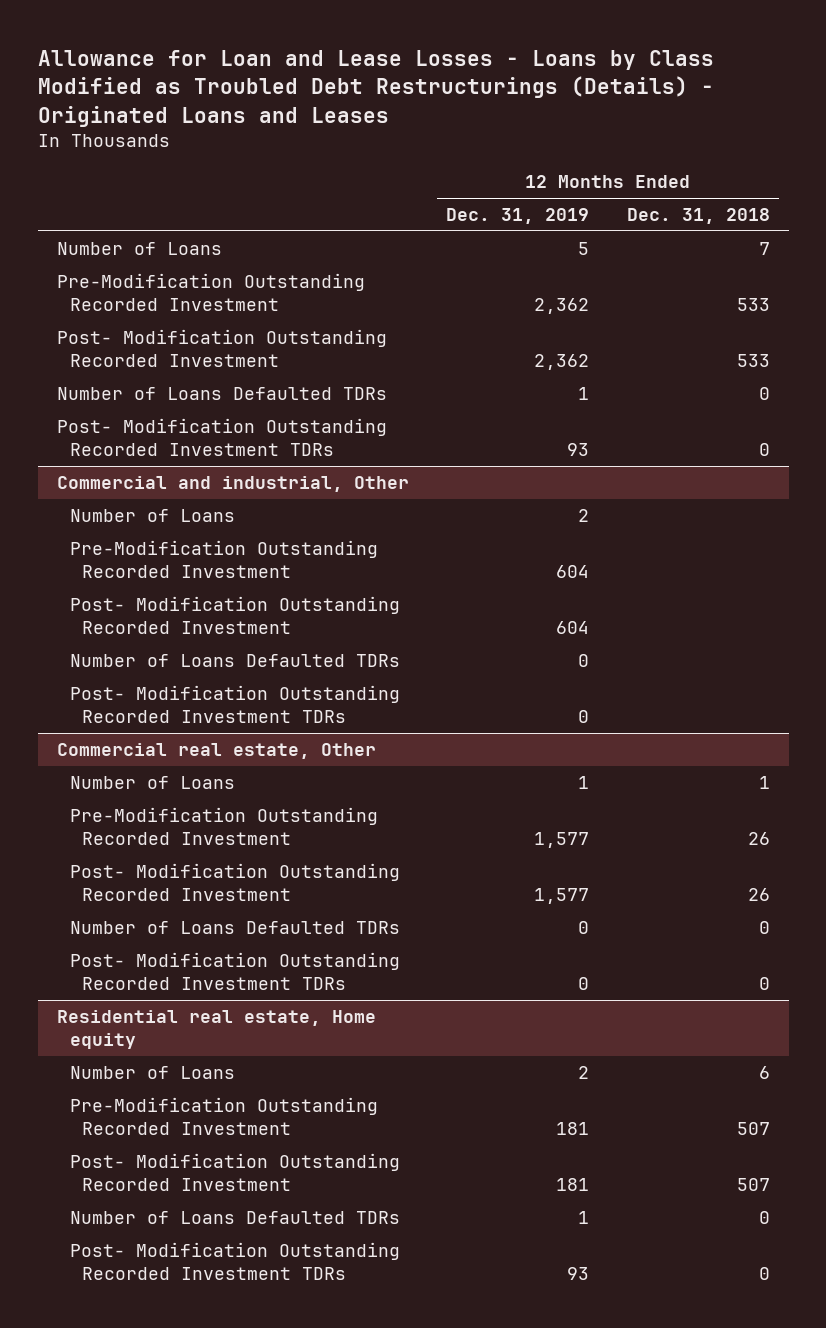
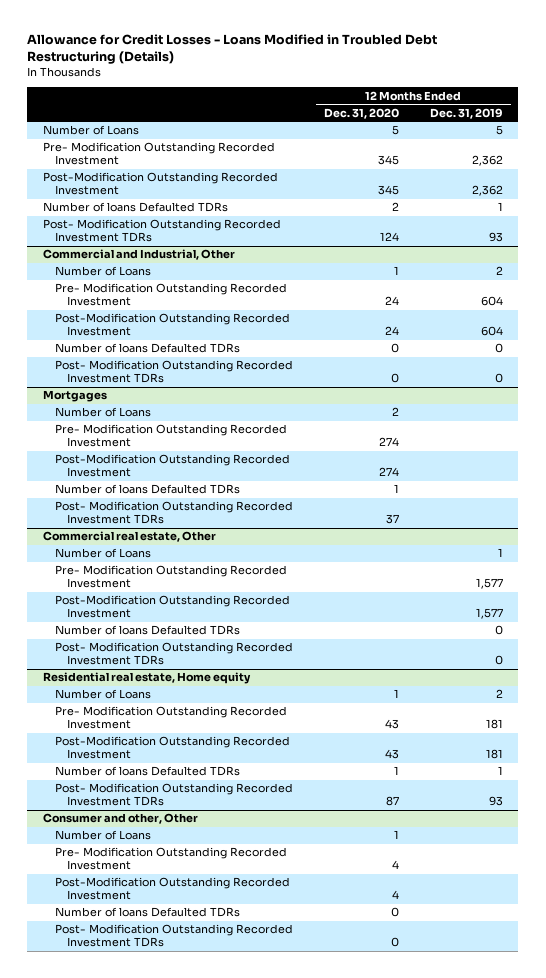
[37,49,714,127] Allowance for Loan and Lease Losses - Loans by Class Modified as Troubled Debt Restructurings (Details) - Originated Loans and Leases -> [27,34,438,65] Allowance for Credit Losses - Loans Modified in Troubled Debt Restructuring (Details)
[626,208,770,225] Dec. 31, 2018 -> none
none -> [323,107,399,119] Dec. 31, 2020
[56,273,365,311] Pre-Modification Outstanding Recorded Investment -> [42,142,275,166] Pre- Modification Outstanding Recorded Investment
[56,329,387,367] Post- Modification Outstanding Recorded Investment -> [42,172,278,196] Post-Modification Outstanding Recorded Investment
[56,387,387,401] Number of Loans Defaulted TDRs -> [42,202,228,213] Number of loans Defaulted TDRs
[56,476,409,493] Commercial and industrial, Other -> [42,249,235,261] Commercial and Industrial, Other
[69,540,378,578] Pre-Modification Outstanding Recorded Investment -> [54,283,287,307] Pre- Modification Outstanding Recorded Investment
[69,596,400,634] Post- Modification Outstanding Recorded Investment -> [54,313,290,337] Post-Modification Outstanding Recorded Investment
[69,654,400,668] Number of Loans Defaulted TDRs -> [54,343,240,354] Number of loans Defaulted TDRs
none -> [42,390,107,403] Mortgages
none -> [54,407,151,418] Number of Loans
none -> [54,424,287,448] Pre- Modification Outstanding Recorded Investment
none -> [54,454,290,478] Post-Modification Outstanding Recorded Investment
none -> [54,484,240,495] Number of loans Defaulted TDRs
none -> [54,501,293,525] Post- Modification Outstanding Recorded Investment TDRs
[69,807,378,845] Pre-Modification Outstanding Recorded Investment -> [54,565,287,589] Pre- Modification Outstanding Recorded Investment
[69,863,400,901] Post- Modification Outstanding Recorded Investment -> [54,595,290,619] Post-Modification Outstanding Recorded Investment
[69,921,400,935] Number of Loans Defaulted TDRs -> [54,625,240,636] Number of loans Defaulted TDRs
[69,1097,378,1135] Pre-Modification Outstanding Recorded Investment -> [54,706,287,730] Pre- Modification Outstanding Recorded Investment
[69,1153,400,1191] Post- Modification Outstanding Recorded Investment -> [54,736,290,760] Post-Modification Outstanding Recorded Investment
[69,1211,400,1225] Number of Loans Defaulted TDRs -> [54,766,240,777] Number of loans Defaulted TDRs
none -> [42,813,198,825] Consumer and other, Other
none -> [54,830,151,841] Number of Loans
none -> [54,847,287,871] Pre- Modification Outstanding Recorded Investment
none -> [54,877,290,901] Post-Modification Outstanding Recorded Investment
none -> [54,907,240,918] Number of loans Defaulted TDRs
none -> [54,924,293,948] Post- Modification Outstanding Recorded Investment TDRs

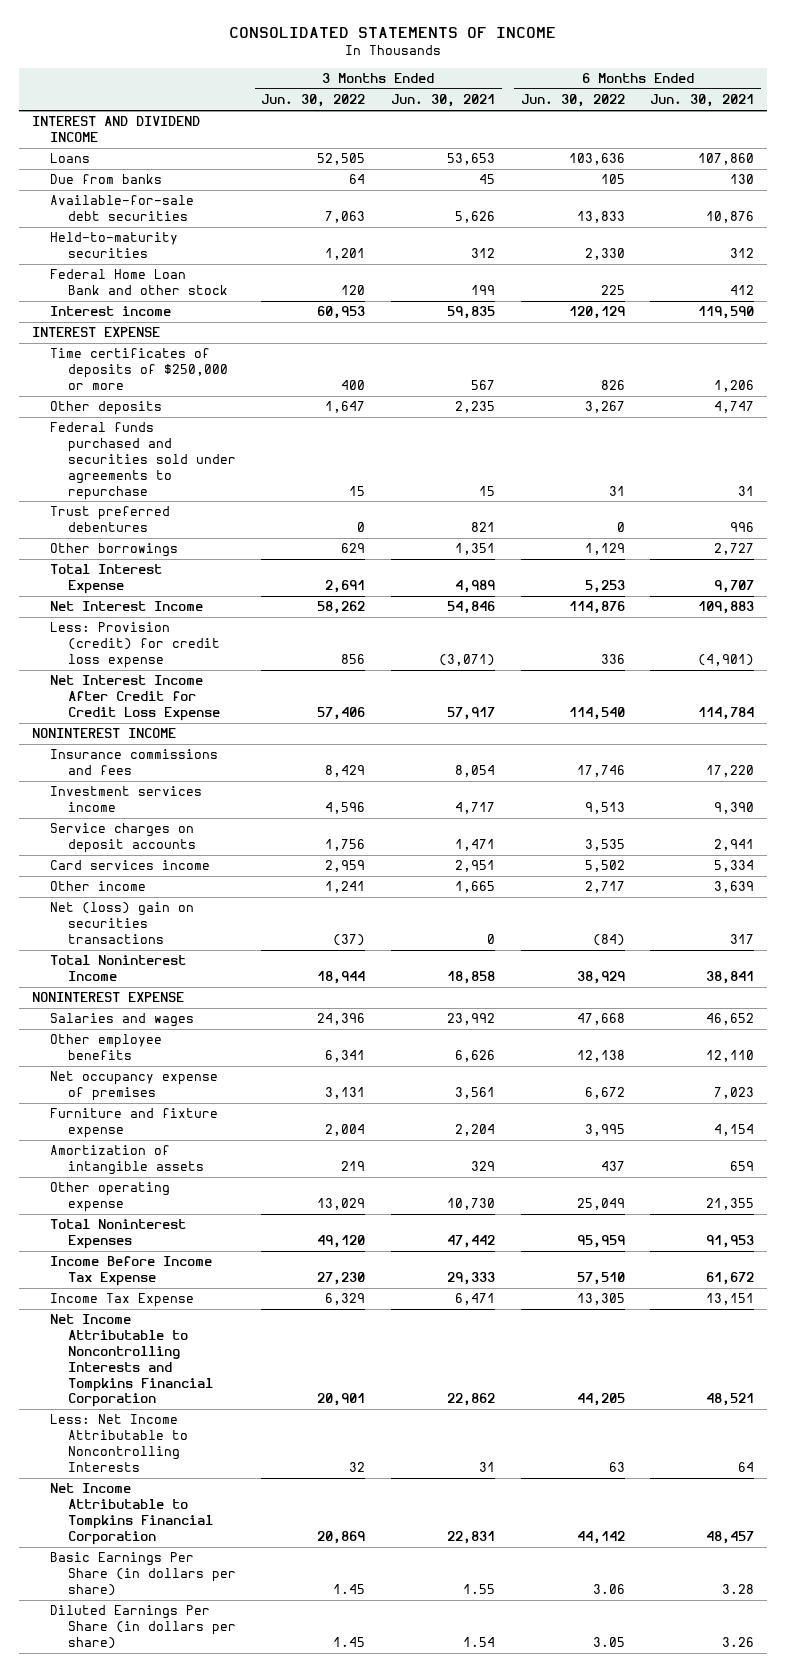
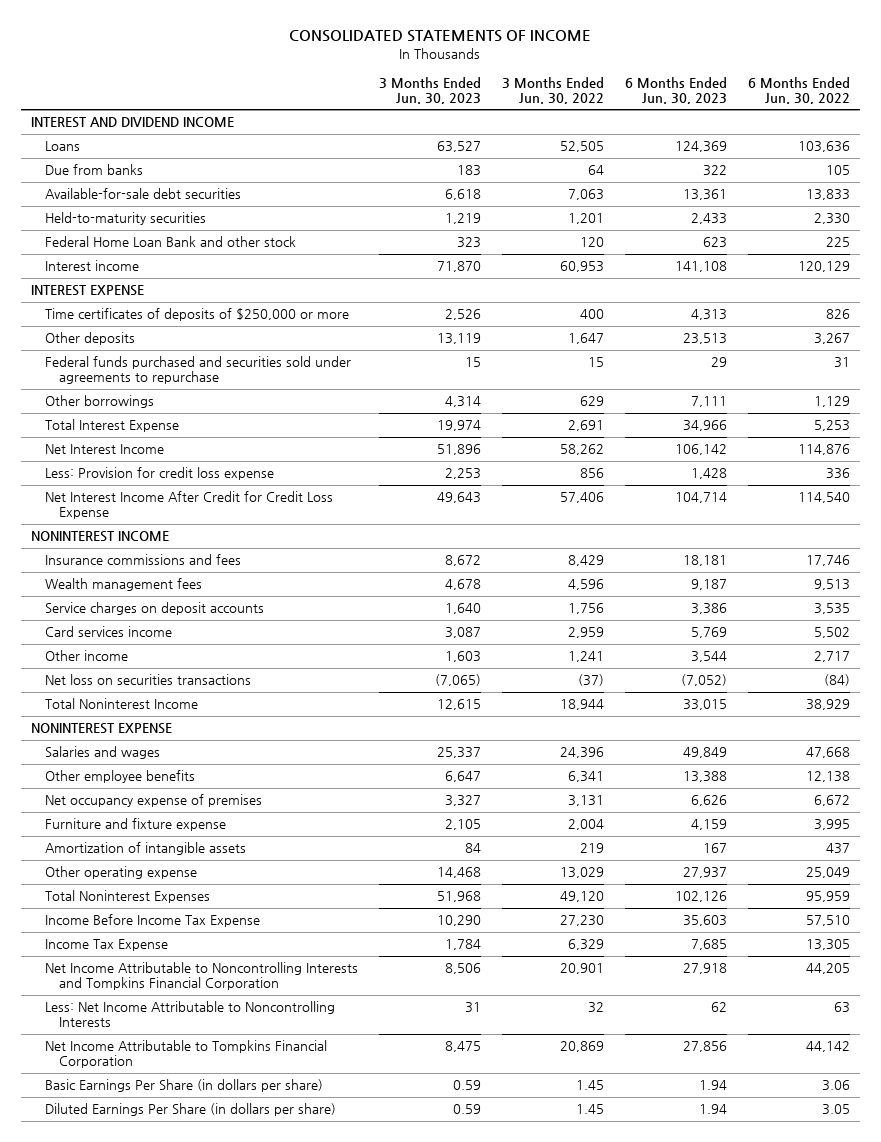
[391,94,496,108] Jun. 30, 2021 -> none
[650,94,755,108] Jun. 30, 2021 -> none
none -> [378,76,481,104] 3 Months Ended Jun. 30, 2023
none -> [624,76,727,104] 6 Months Ended Jun. 30, 2023
[49,506,170,533] Trust preferred debentures -> none
[49,622,220,668] Less: Provision (credit) for credit loss expense -> [44,467,274,481] Less: Provision for credit loss expense
[49,786,202,813] Investment services income -> [44,578,202,592] Wealth management fees
[49,902,194,944] Net (loss) gain on securities transactions -> [44,674,251,686] Net loss on securities transactions

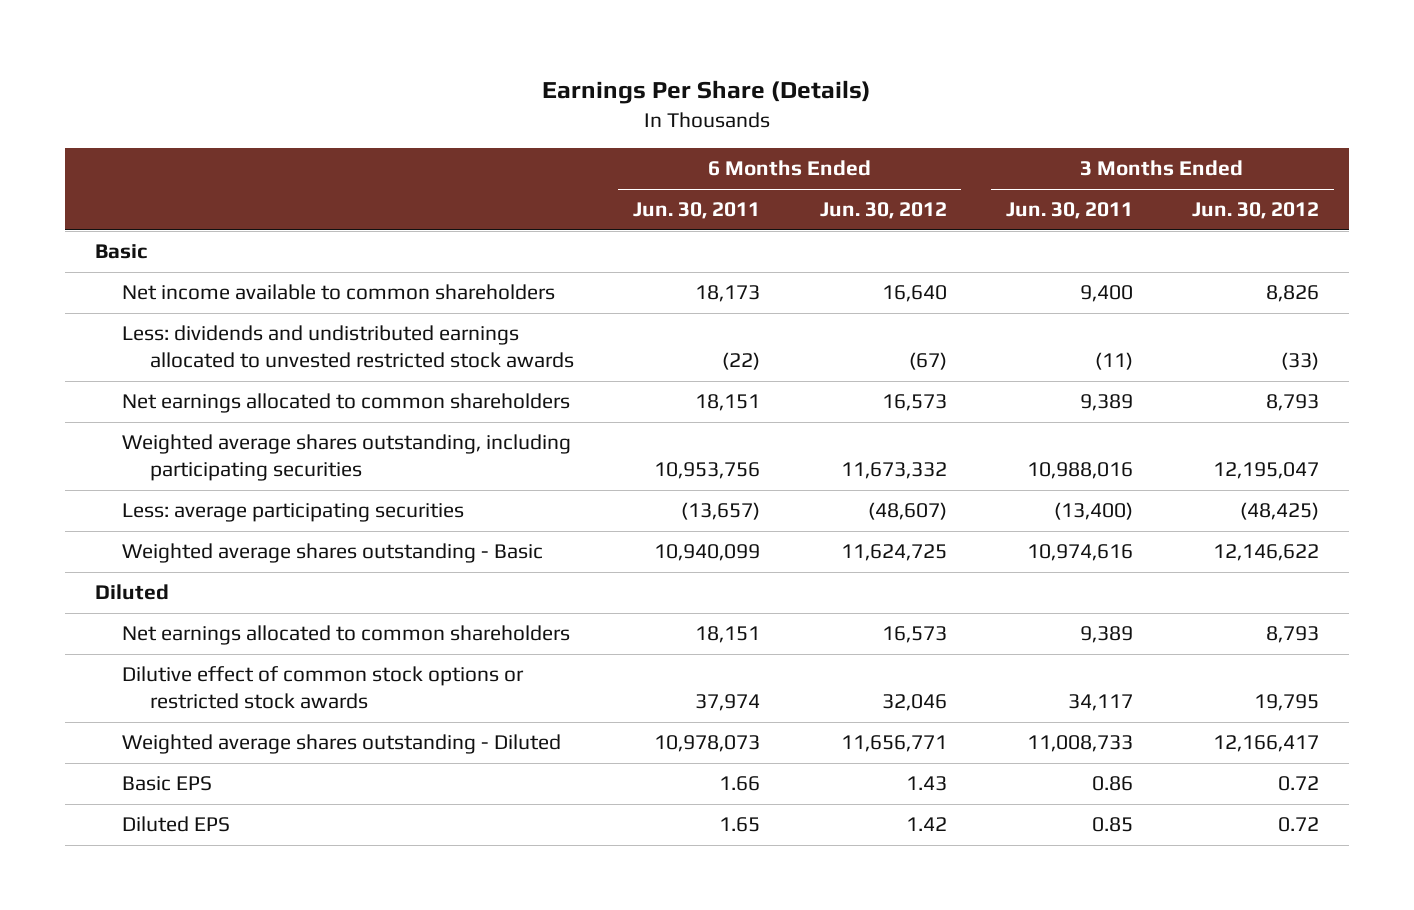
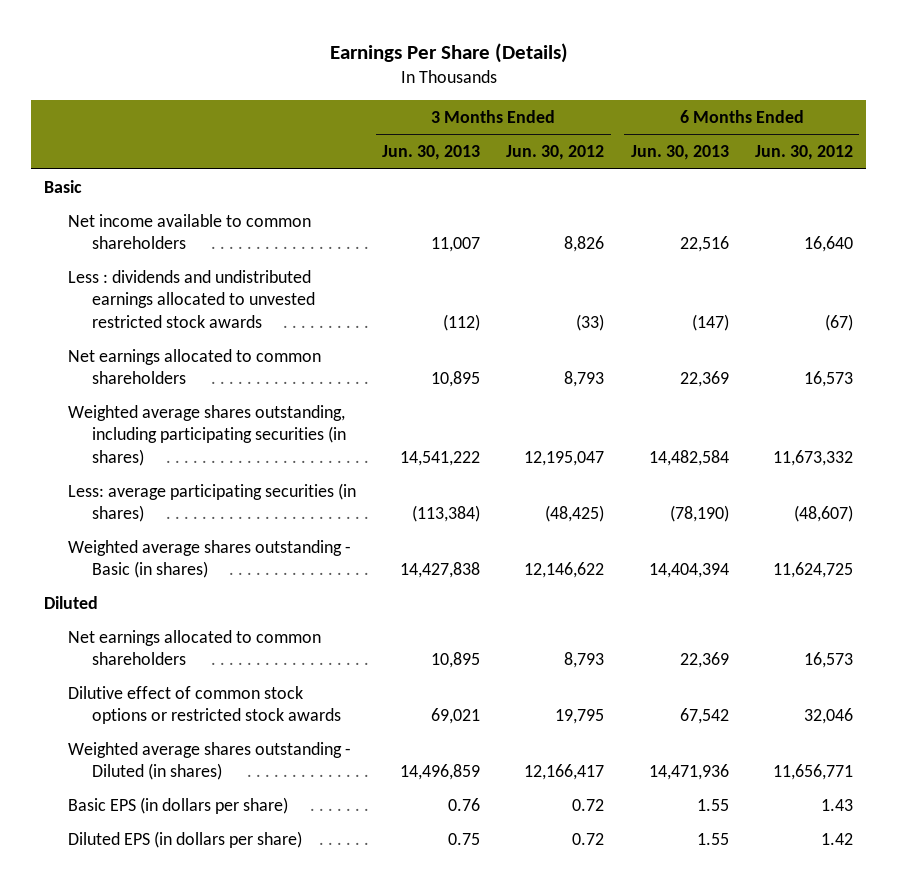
[633,202,761,220] Jun. 30, 2011 -> none
[1005,202,1133,220] Jun. 30, 2011 -> none
none -> [382,145,481,161] Jun. 30, 2013
none -> [630,145,729,161] Jun. 30, 2013
[122,325,574,369] Less: dividends and undistributed earnings allocated to unvested restricted stock awards -> [68,269,315,328] Less : dividends and undistributed earnings allocated to unvested restricted stock awards
[122,434,572,482] Weighted average shares outstanding, including participating securities -> [68,404,346,466] Weighted average shares outstanding, including participating securities (in shares)
[122,503,465,523] Less: average participating securities -> [68,482,357,523] Less: average participating securities (in shares)
[122,543,544,564] Weighted average shares outstanding - Basic -> [68,539,352,579] Weighted average shares outstanding - Basic (in shares)
[122,734,562,755] Weighted average shares outstanding - Diluted -> [68,741,352,781] Weighted average shares outstanding - Diluted (in shares)
[122,776,213,792] Basic EPS -> [68,796,289,814] Basic EPS (in dollars per share)
[122,816,231,833] Diluted EPS -> [68,830,303,848] Diluted EPS (in dollars per share)

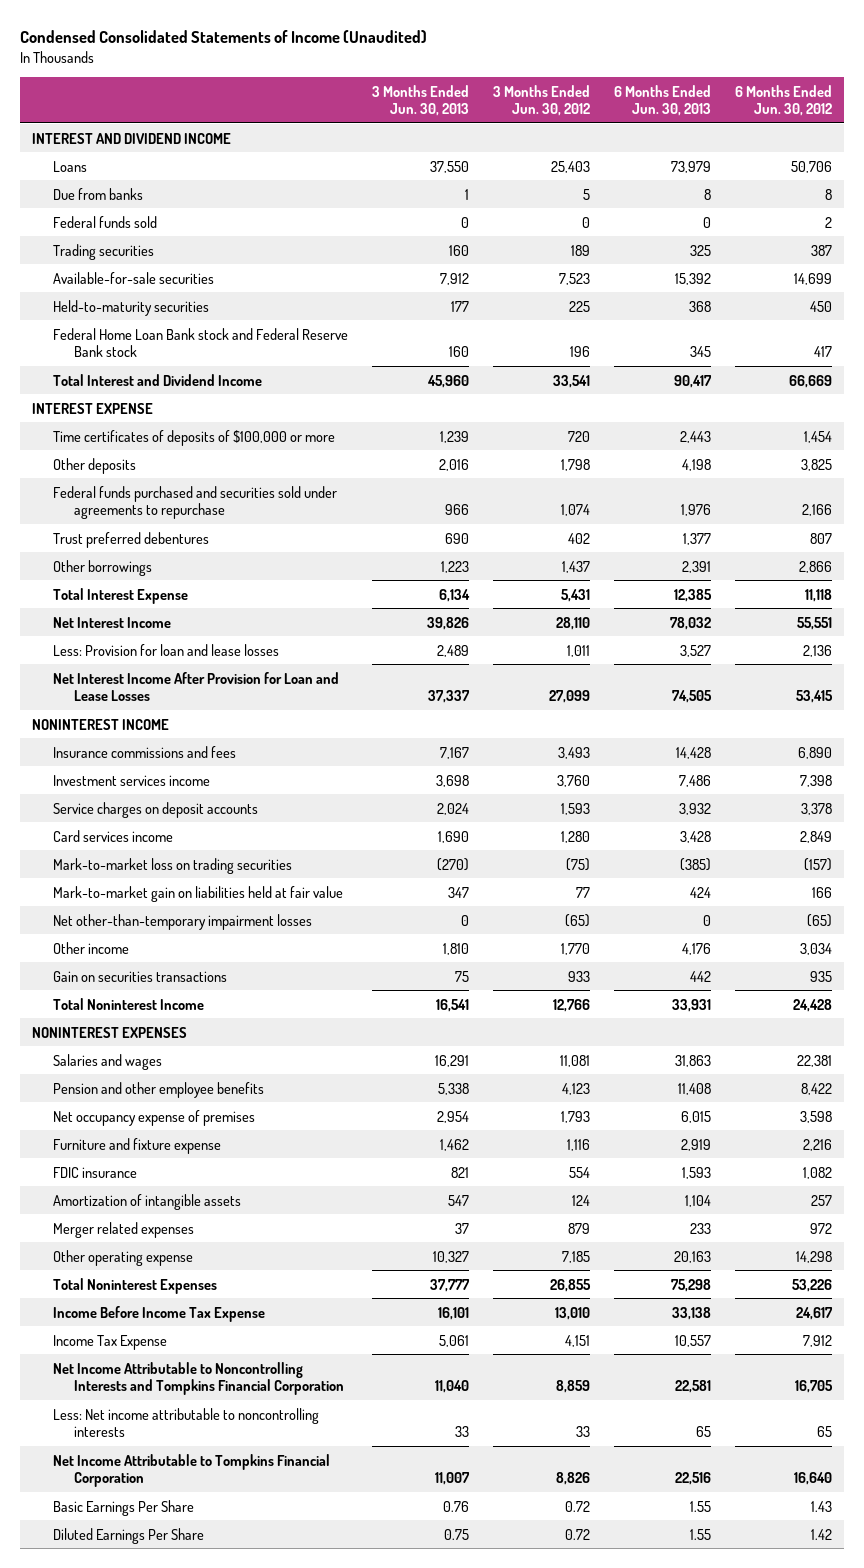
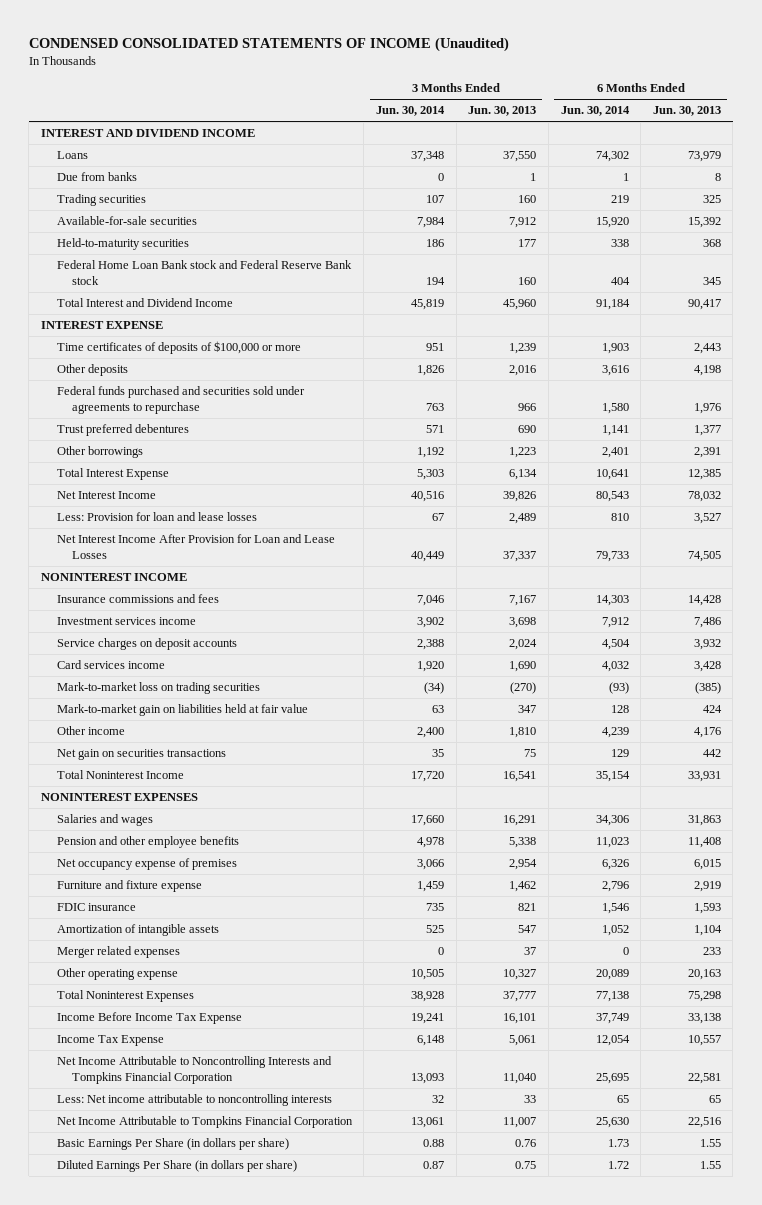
[20,29,428,43] Condensed Consolidated Statements of Income (Unaudited) -> [28,37,509,53] CONDENSED CONSOLIDATED STATEMENTS OF INCOME (Unaudited)
[493,84,591,116] 3 Months Ended Jun. 30, 2012 -> none
[734,84,832,116] 6 Months Ended Jun. 30, 2012 -> none
none -> [375,106,445,117] Jun. 30, 2014
none -> [560,106,630,117] Jun. 30, 2014
[53,215,158,228] Federal funds sold -> none
[53,913,313,930] Net other-than-temporary impairment losses -> none
[53,970,228,982] Gain on securities transactions -> [56,749,226,761] Net gain on securities transactions
[53,1499,195,1516] Basic Earnings Per Share -> [56,1138,289,1151] Basic Earnings Per Share (in dollars per share)
[53,1527,205,1544] Diluted Earnings Per Share -> [56,1160,297,1173] Diluted Earnings Per Share (in dollars per share)

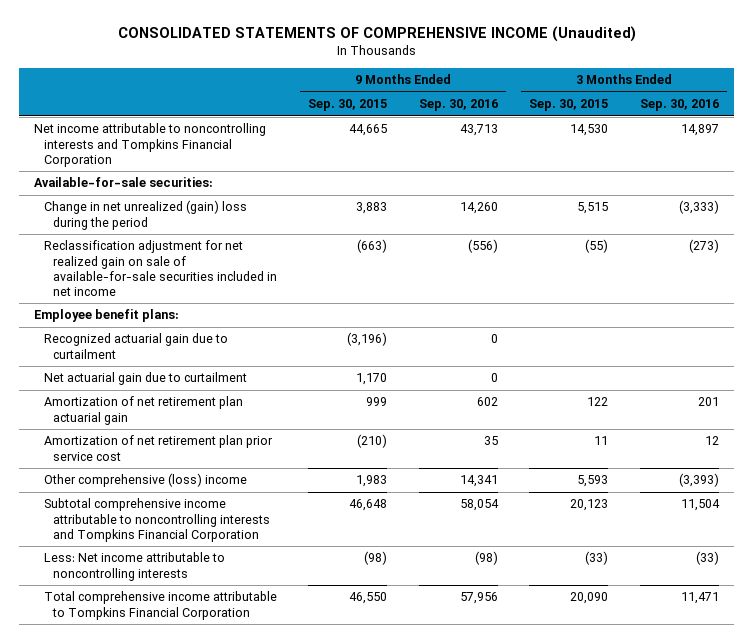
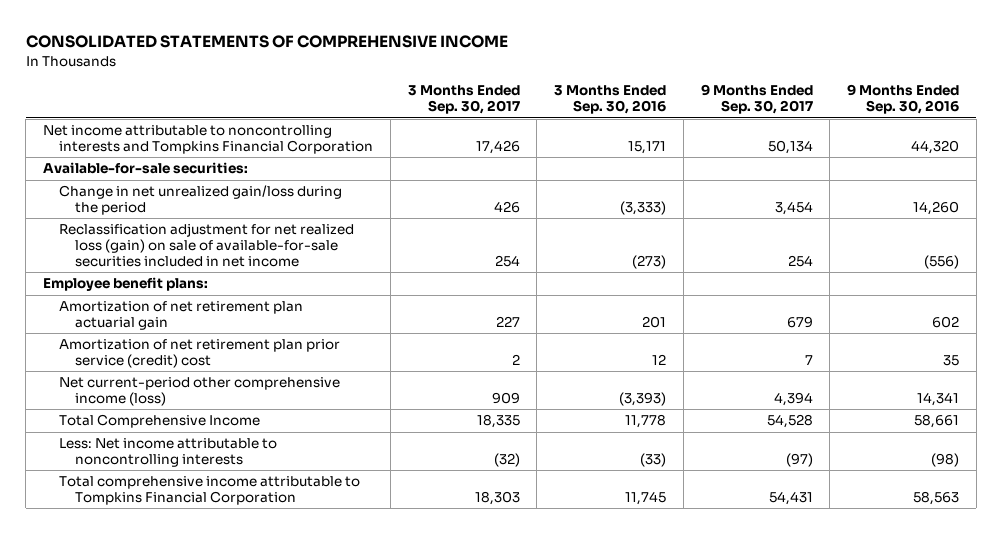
[117,26,636,43] CONSOLIDATED STATEMENTS OF COMPREHENSIVE INCOME (Unaudited) -> [25,35,508,49] CONSOLIDATED STATEMENTS OF COMPREHENSIVE INCOME
[308,99,388,112] Sep. 30, 2015 -> none
[529,99,609,112] Sep. 30, 2015 -> none
none -> [407,85,520,115] 3 Months Ended Sep. 30, 2017
none -> [700,84,813,115] 9 Months Ended Sep. 30, 2017
[459,124,498,137] 43,713 -> [911,140,960,155] 44,320
[680,124,719,137] 14,897 -> [628,141,667,155] 15,171
[43,200,247,230] Change in net unrealized (gain) loss during the period -> [59,185,343,216] Change in net unrealized gain/loss during the period
[43,240,277,296] Reclassification adjustment for net realized gain on sale of available-for-sale securities included in net income -> [59,223,355,267] Reclassification adjustment for net realized loss (gain) on sale of available-for-sale securities included in net income
[43,333,228,359] Recognized actuarial gain due to curtailment -> none
[43,372,247,386] Net actuarial gain due to curtailment -> none
[43,498,270,542] Subtotal comprehensive income attributable to noncontrolling interests and Tompkins Financial Corporation -> none
[43,435,273,461] Amortization of net retirement plan prior service cost -> [59,339,341,369] Amortization of net retirement plan prior service (credit) cost
[43,473,247,488] Other comprehensive (loss) income -> [59,377,341,407] Net current-period other comprehensive income (loss)
none -> [59,414,261,429] Total Comprehensive Income
[459,592,498,605] 57,956 -> [913,491,960,506] 58,563
[680,592,719,605] 11,471 -> [625,491,667,506] 11,745

